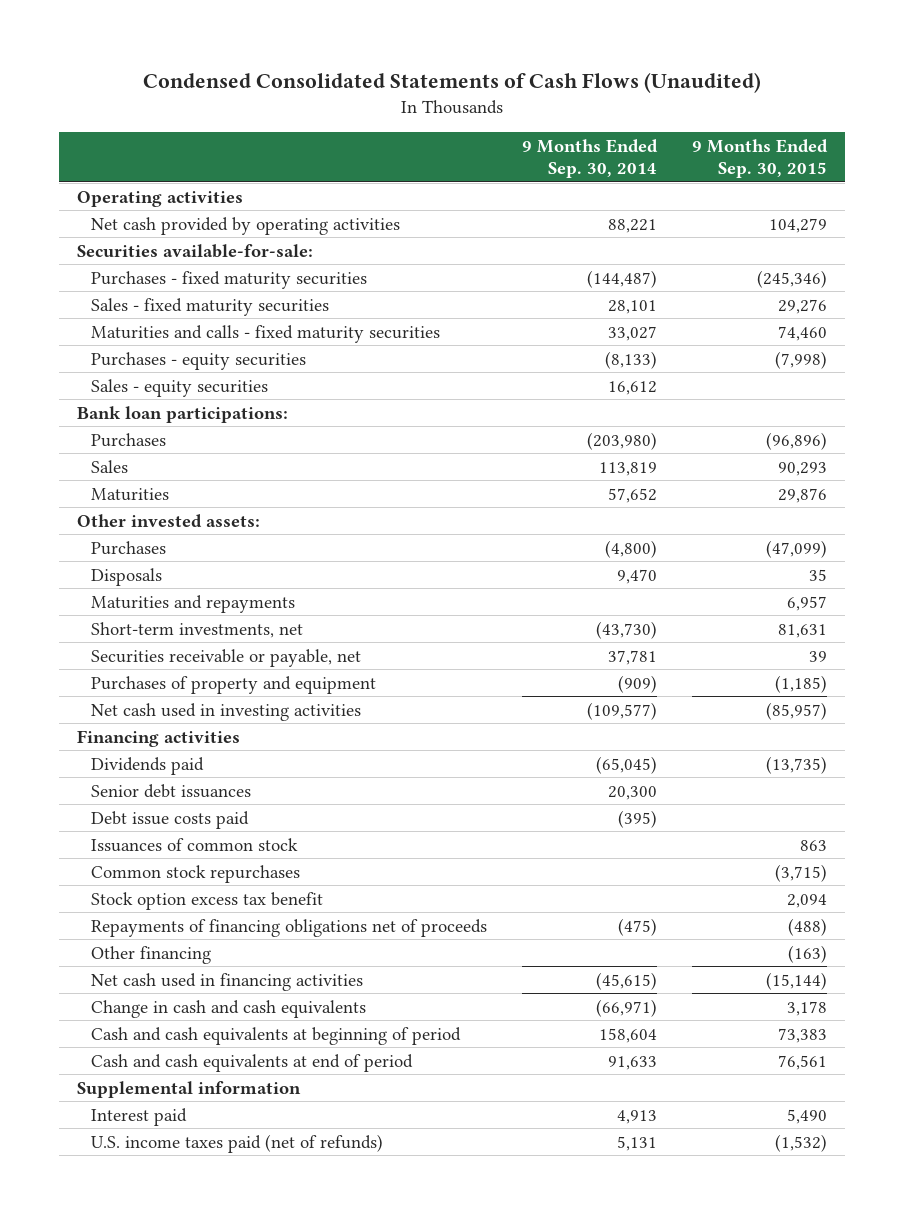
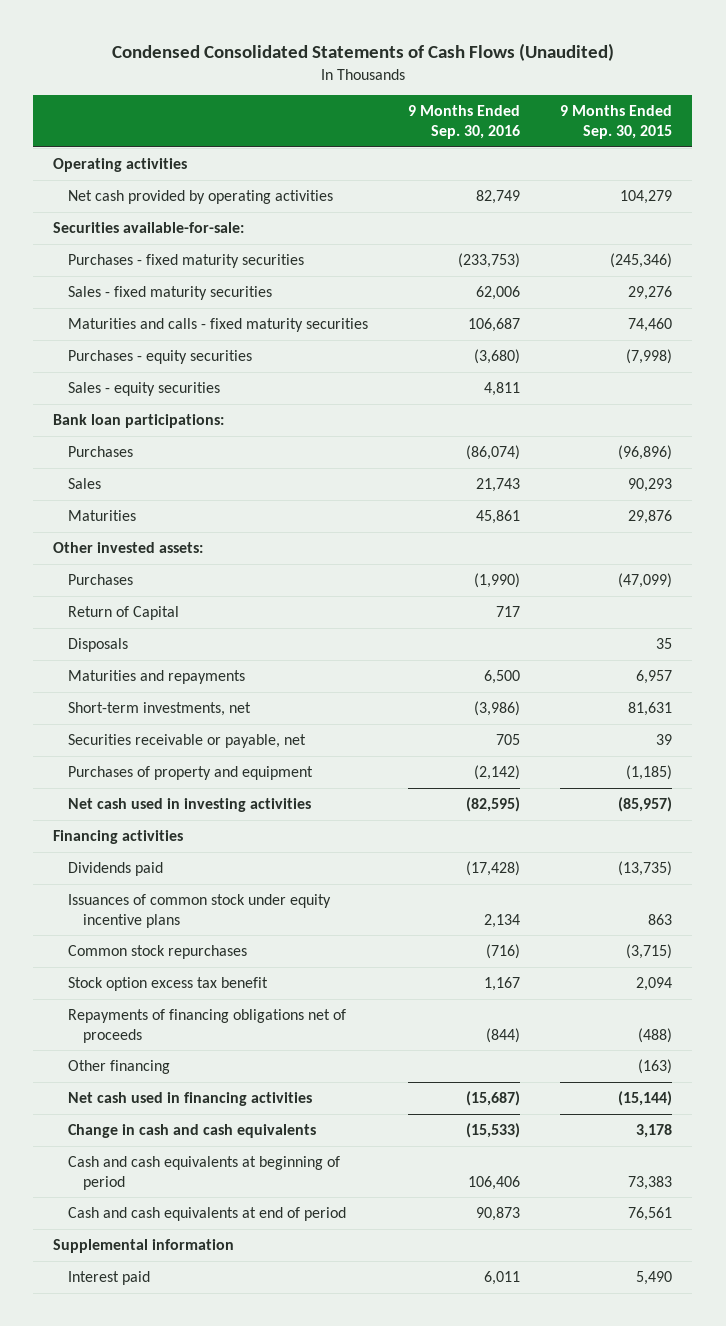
[521,138,658,179] 9 Months Ended Sep. 30, 2014 -> none
none -> [408,105,521,140] 9 Months Ended Sep. 30, 2016
none -> [68,605,180,620] Return of Capital
[90,783,251,798] Senior debt issuances -> none
[90,810,249,829] Debt issue costs paid -> none
[90,837,298,852] Issuances of common stock -> [68,893,332,928] Issuances of common stock under equity incentive plans
[90,1133,383,1153] U.S. income taxes paid (net of refunds) -> none

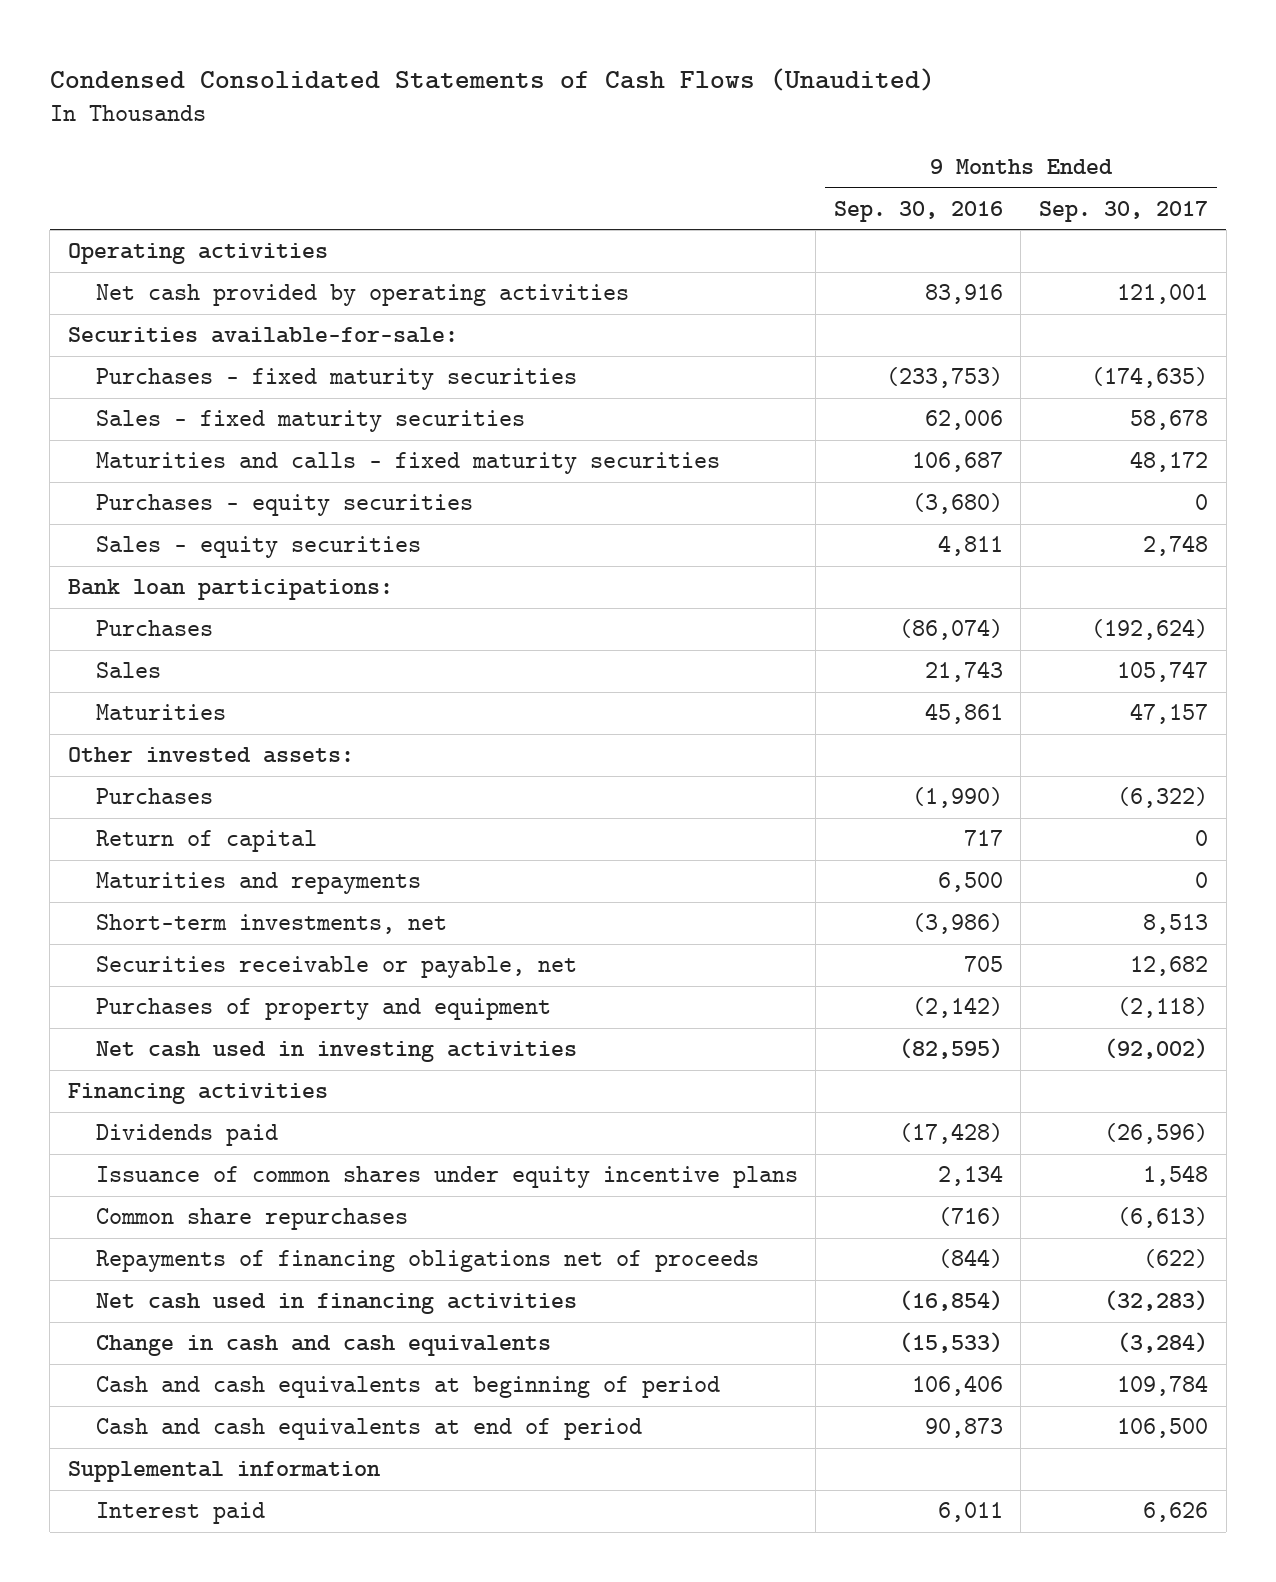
[560,105,673,140] 9 Months Ended Sep. 30, 2015 -> none
none -> [1039,200,1209,222] Sep. 30, 2017
[476,189,521,204] 82,749 -> [924,284,1003,305] 83,916
[68,637,129,652] Disposals -> none
[68,605,180,620] Return of Capital -> [95,830,317,853] Return of capital
[68,976,269,991] Stock option excess tax benefit -> none
[68,893,332,928] Issuances of common stock under equity incentive plans -> [95,1166,798,1189] Issuance of common shares under equity incentive plans
[68,944,248,959] Common stock repurchases -> [95,1208,408,1231] Common share repurchases
[68,1059,171,1074] Other financing -> none
[466,1090,521,1106] (15,687) -> [898,1290,1003,1312] (16,854)

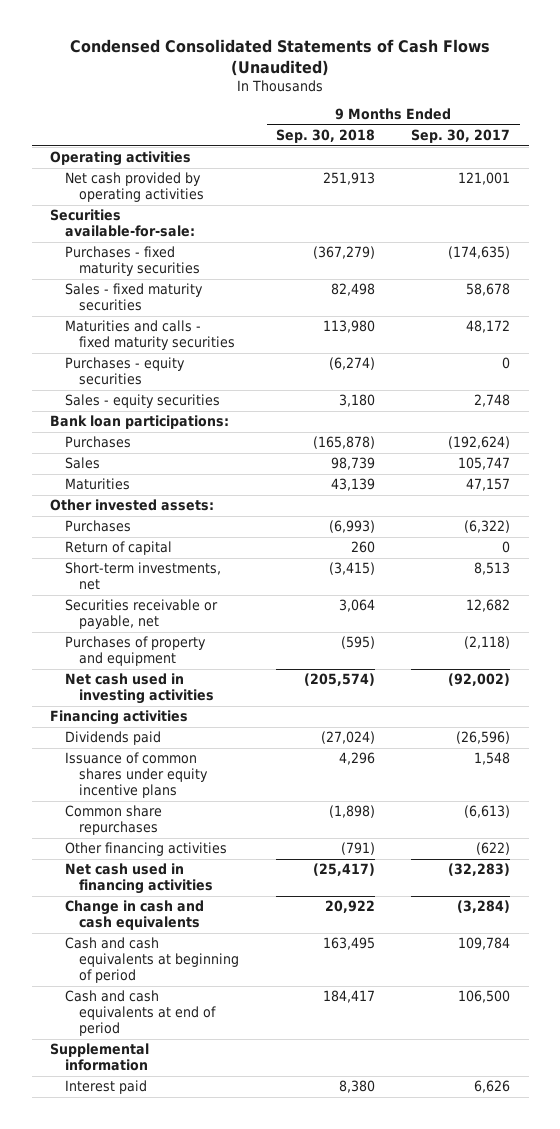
[833,200,1003,222] Sep. 30, 2016 -> none
none -> [275,129,375,144] Sep. 30, 2018
[95,872,421,895] Maturities and repayments -> none
[95,1250,759,1273] Repayments of financing obligations net of proceeds -> [64,842,227,857] Other financing activities

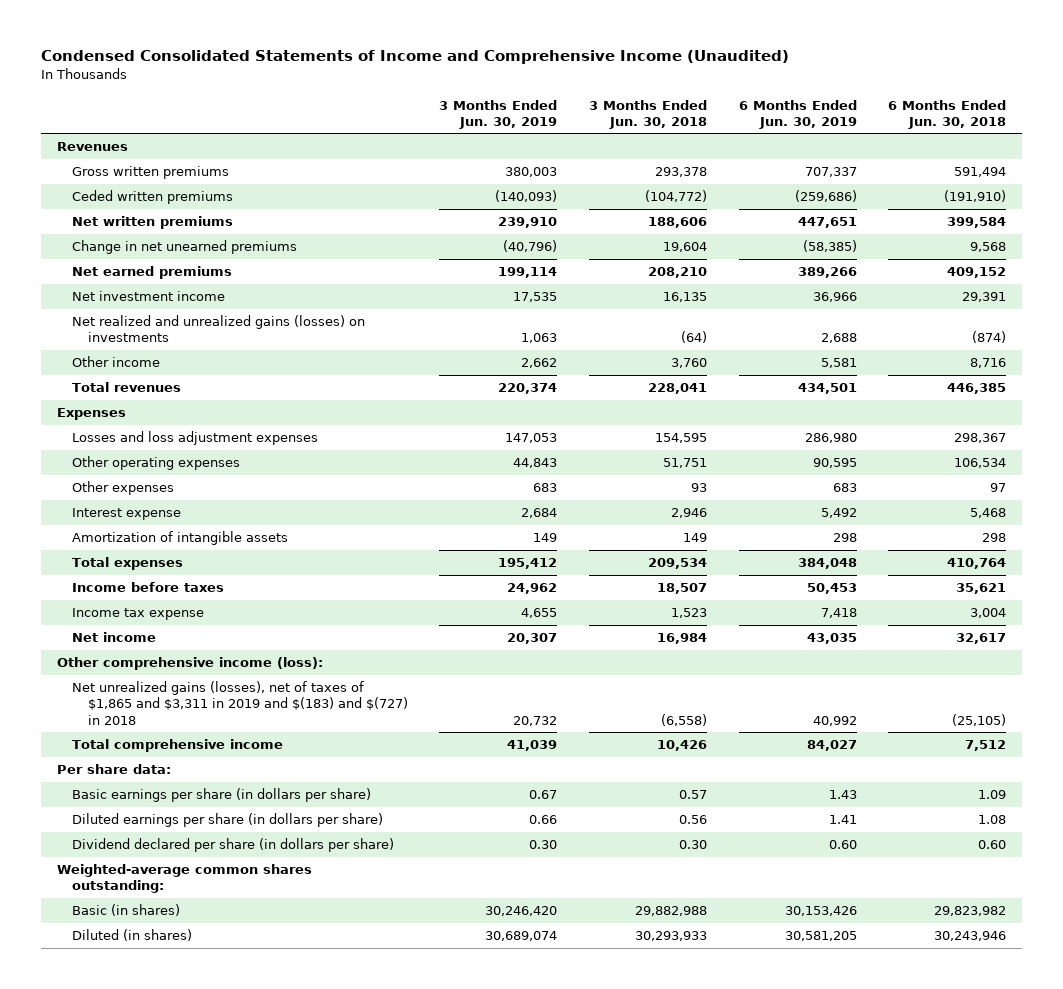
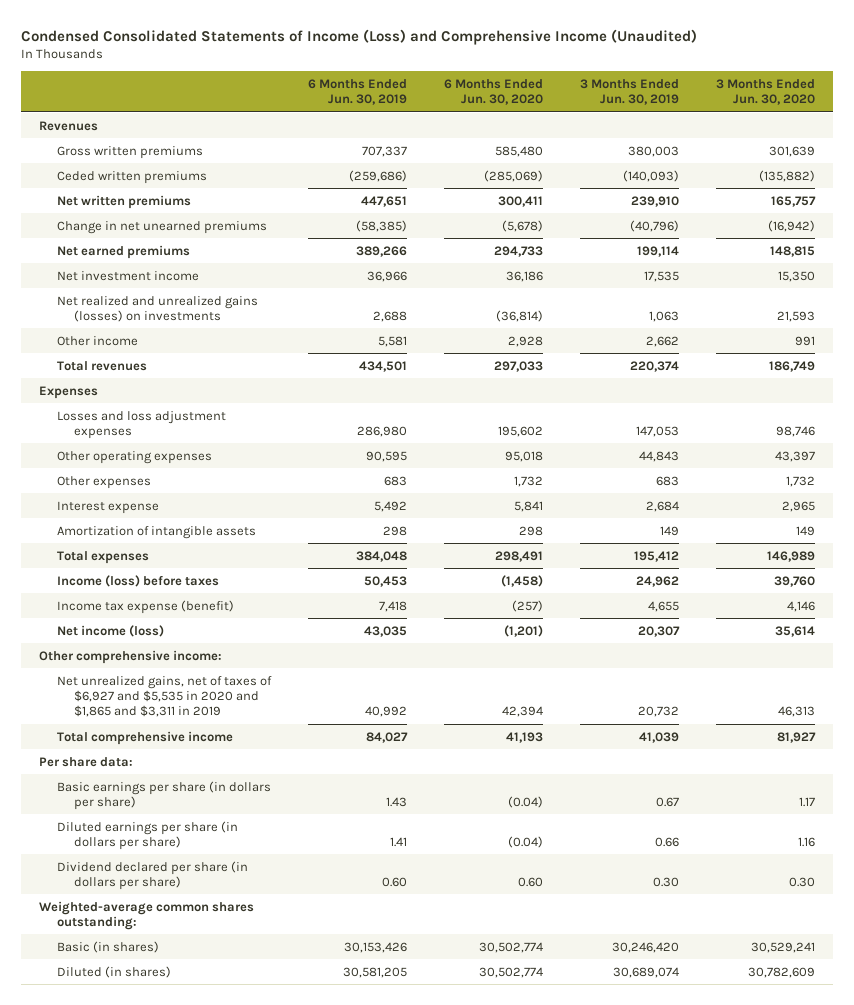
[40,50,789,65] Condensed Consolidated Statements of Income and Comprehensive Income (Unaudited) -> [20,28,697,45] Condensed Consolidated Statements of Income (Loss) and Comprehensive Income (Unaudited)
[589,99,708,129] 3 Months Ended Jun. 30, 2018 -> none
[888,99,1007,129] 6 Months Ended Jun. 30, 2018 -> none
none -> [443,79,543,106] 6 Months Ended Jun. 30, 2020
none -> [715,79,815,106] 3 Months Ended Jun. 30, 2020
[72,582,225,593] Income before taxes -> [56,574,219,587] Income (loss) before taxes
[72,608,205,621] Income tax expense -> [56,599,234,614] Income tax expense (benefit)
[72,632,157,643] Net income -> [56,624,164,637] Net income (loss)
[56,657,323,671] Other comprehensive income (loss): -> [39,649,223,664] Other comprehensive income:
[72,681,408,725] Net unrealized gains (losses), net of taxes of $1,865 and $3,311 in 2019 and $(183) and $(727) in 2018 -> [56,675,272,717] Net unrealized gains, net of taxes of $6,927 and $5,535 in 2020 and $1,865 and $3,311 in 2019

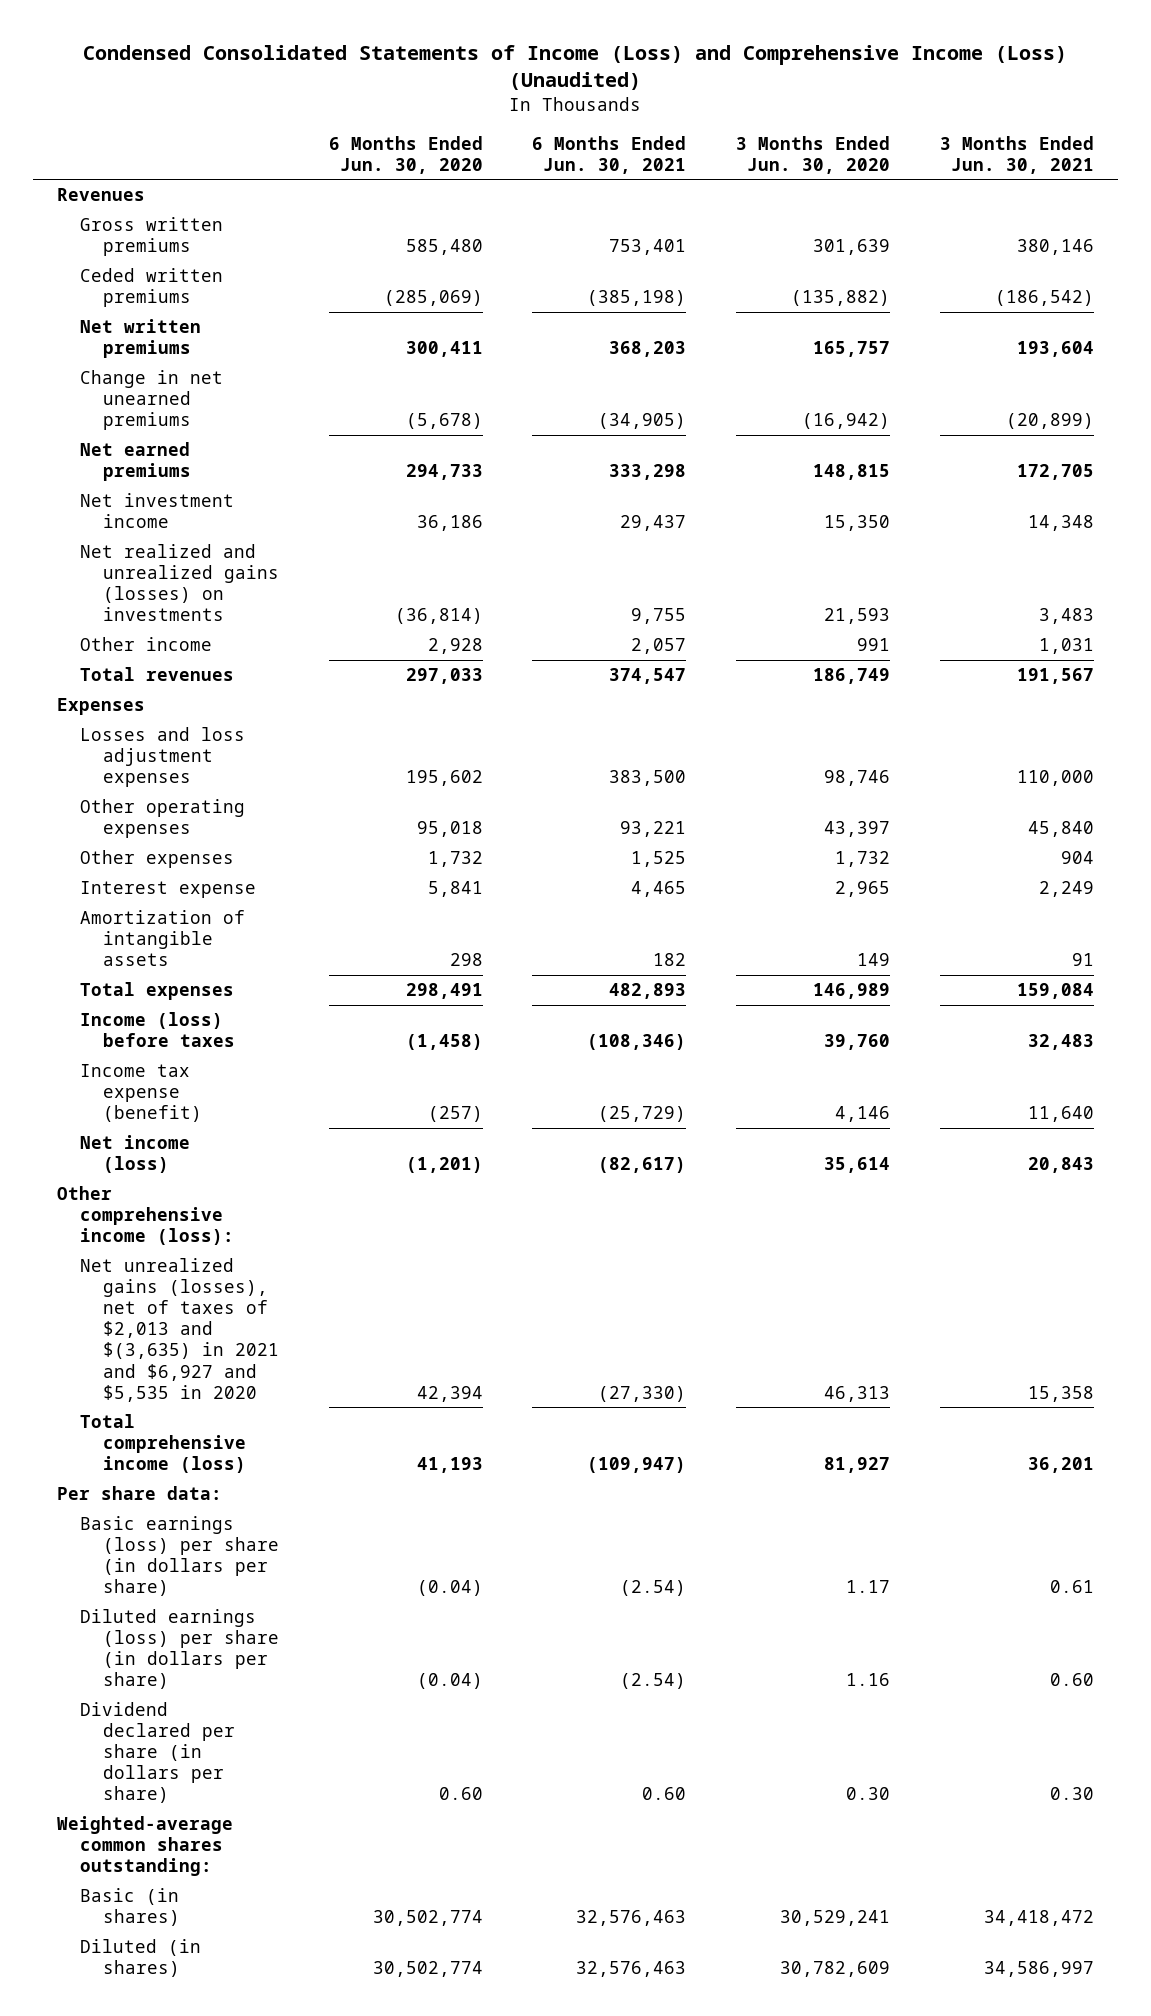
[20,28,697,45] Condensed Consolidated Statements of Income (Loss) and Comprehensive Income (Unaudited) -> [83,44,1068,91] Condensed Consolidated Statements of Income (Loss) and Comprehensive Income (Loss) (Unaudited)
[307,79,407,106] 6 Months Ended Jun. 30, 2019 -> none
[579,79,679,106] 3 Months Ended Jun. 30, 2019 -> none
none -> [532,135,687,174] 6 Months Ended Jun. 30, 2021
none -> [939,135,1094,174] 3 Months Ended Jun. 30, 2021
[39,649,223,664] Other comprehensive income: -> [57,1186,235,1246] Other comprehensive income (loss):
[56,675,272,717] Net unrealized gains, net of taxes of $6,927 and $5,535 in 2020 and $1,865 and $3,311 in 2019 -> [80,1258,280,1402] Net unrealized gains (losses), net of taxes of $2,013 and $(3,635) in 2021 and $6,927 and $5,535 in 2020
[56,730,233,745] Total comprehensive income -> [80,1414,247,1474] Total comprehensive income (loss)
[56,780,271,810] Basic earnings per share (in dollars per share) -> [80,1516,280,1597] Basic earnings (loss) per share (in dollars per share)
[56,820,238,850] Diluted earnings per share (in dollars per share) -> [80,1609,280,1690] Diluted earnings (loss) per share (in dollars per share)

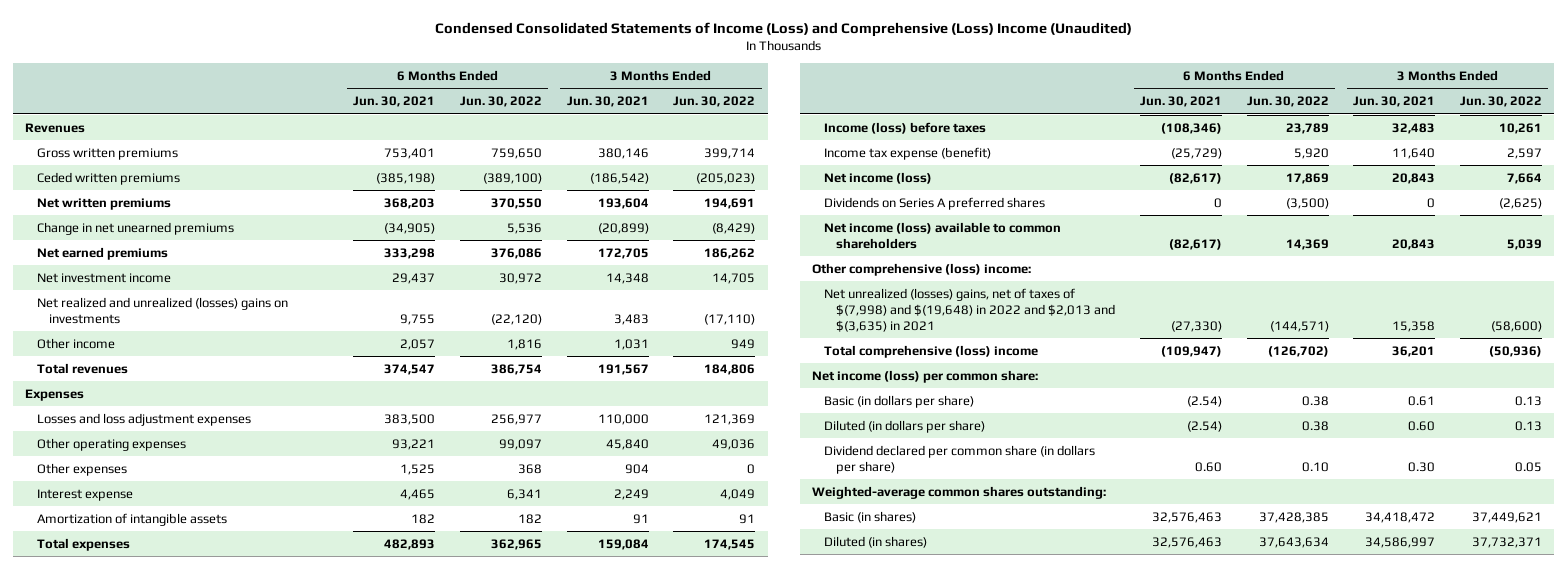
[83,44,1068,91] Condensed Consolidated Statements of Income (Loss) and Comprehensive Income (Loss) (Unaudited) -> [434,21,1132,37] Condensed Consolidated Statements of Income (Loss) and Comprehensive (Loss) Income (Unaudited)
[328,135,483,174] 6 Months Ended Jun. 30, 2020 -> none
[735,135,890,174] 3 Months Ended Jun. 30, 2020 -> none
none -> [459,96,542,108] Jun. 30, 2022
none -> [673,96,756,108] Jun. 30, 2022
[80,544,280,622] Net realized and unrealized gains (losses) on investments -> [37,296,289,324] Net realized and unrealized (losses) gains on investments
[57,1486,223,1501] Per share data: -> none
none -> [824,196,1046,210] Dividends on Series A preferred shares
none -> [824,221,1062,249] Net income (loss) available to common shareholders
[57,1186,235,1246] Other comprehensive income (loss): -> [812,262,1032,276] Other comprehensive (loss) income:
[80,1258,280,1402] Net unrealized gains (losses), net of taxes of $2,013 and $(3,635) in 2021 and $6,927 and $5,535 in 2020 -> [824,287,1116,332] Net unrealized (losses) gains, net of taxes of $(7,998) and $(19,648) in 2022 and $2,013 and $(3,635) in 2021
[80,1414,247,1474] Total comprehensive income (loss) -> [824,344,1039,358] Total comprehensive (loss) income
none -> [812,369,1039,383] Net income (loss) per common share:
[80,1516,280,1597] Basic earnings (loss) per share (in dollars per share) -> [824,394,975,408] Basic (in dollars per share)
[80,1609,280,1690] Diluted earnings (loss) per share (in dollars per share) -> [824,419,986,433] Diluted (in dollars per share)
[80,1702,236,1804] Dividend declared per share (in dollars per share) -> [824,444,1096,474] Dividend declared per common share (in dollars per share)

